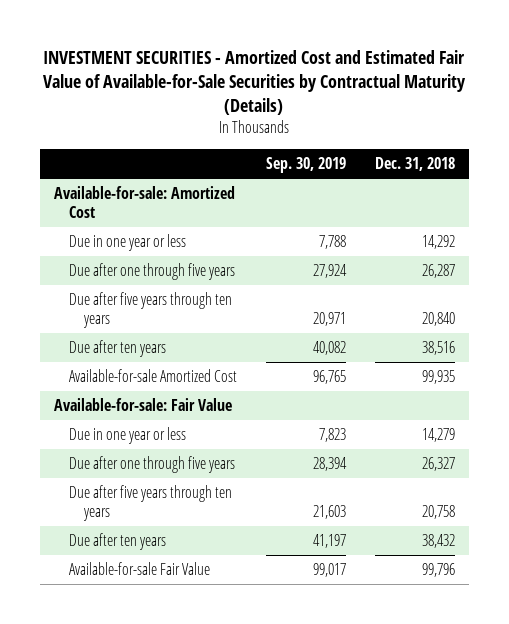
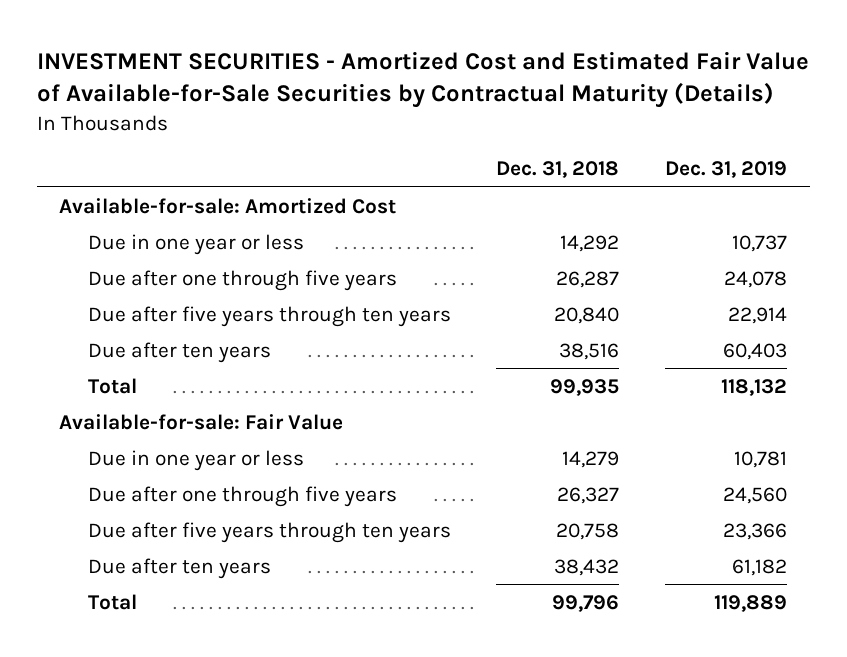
[265,157,346,174] Sep. 30, 2019 -> none
none -> [665,161,788,179] Dec. 31, 2019
[69,369,238,383] Available-for-sale Amortized Cost -> [87,377,137,394] Total
[69,562,211,576] Available-for-sale Fair Value -> [87,593,137,610] Total

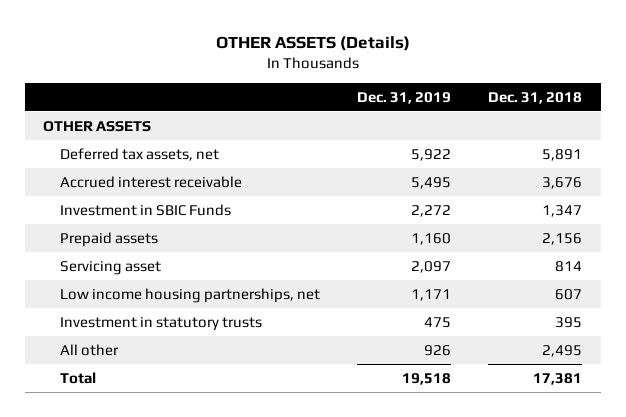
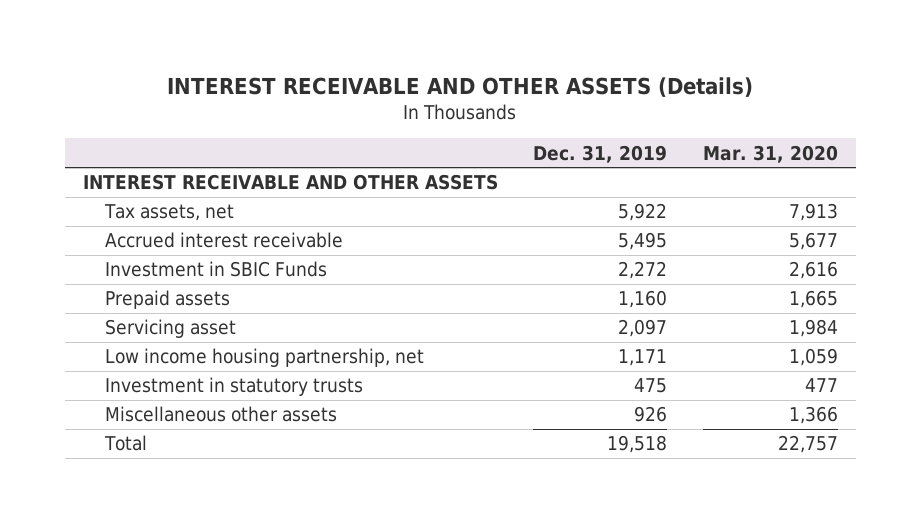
[215,35,410,51] OTHER ASSETS (Details) -> [167,76,754,97] INTEREST RECEIVABLE AND OTHER ASSETS (Details)
[488,91,583,104] Dec. 31, 2018 -> none
none -> [703,144,839,163] Mar. 31, 2020
[43,120,152,132] OTHER ASSETS -> none
none -> [82,174,498,191] INTEREST RECEIVABLE AND OTHER ASSETS
[59,147,219,161] Deferred tax assets, net -> [103,204,234,222] Tax assets, net
[59,287,320,303] Low income housing partnerships, net -> [104,348,424,368] Low income housing partnership, net
[59,343,119,356] All other -> [104,406,337,423] Miscellaneous other assets

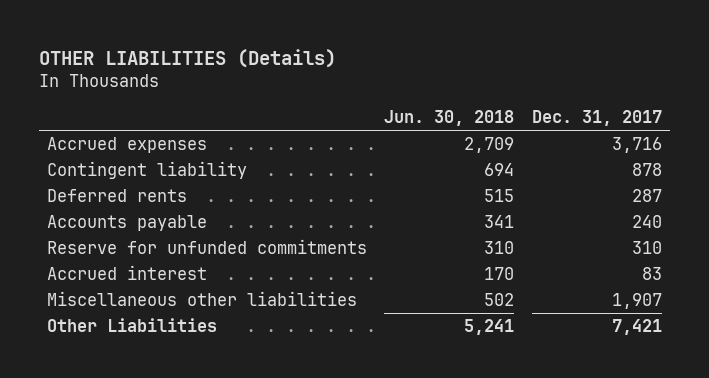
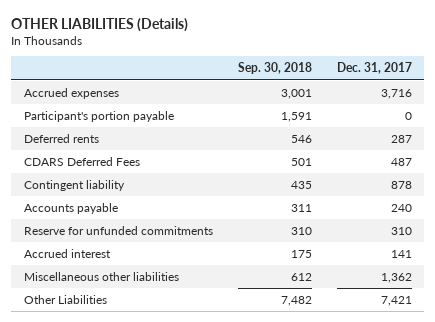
[384,110,515,127] Jun. 30, 2018 -> none
none -> [237,62,312,75] Sep. 30, 2018
none -> [23,110,174,122] Participant's portion payable
none -> [23,156,140,166] CDARS Deferred Fees
[47,161,248,180] Contingent liability -> [23,179,125,191] Contingent liability
[641,267,662,281] 83 -> [390,249,412,258] 141
[611,293,662,310] 1,907 -> [380,272,412,283] 1,362

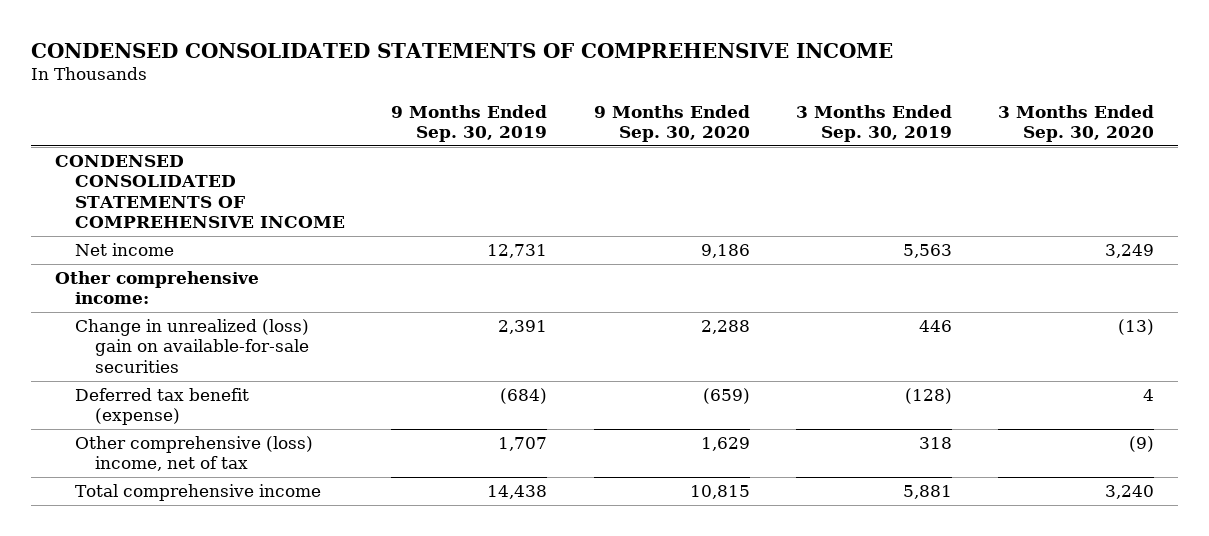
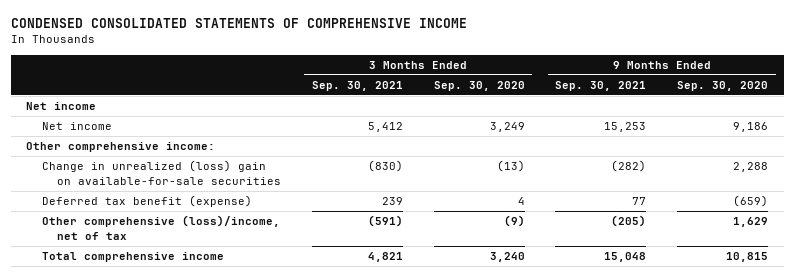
[391,104,548,142] 9 Months Ended Sep. 30, 2019 -> none
[796,104,953,142] 3 Months Ended Sep. 30, 2019 -> none
none -> [311,80,403,91] Sep. 30, 2021
none -> [555,80,647,91] Sep. 30, 2021
[54,155,345,228] CONDENSED CONSOLIDATED STATEMENTS OF COMPREHENSIVE INCOME -> none
none -> [26,102,97,111] Net income
[74,436,313,472] Other comprehensive (loss) income, net of tax -> [41,215,280,240] Other comprehensive (loss)/income, net of tax

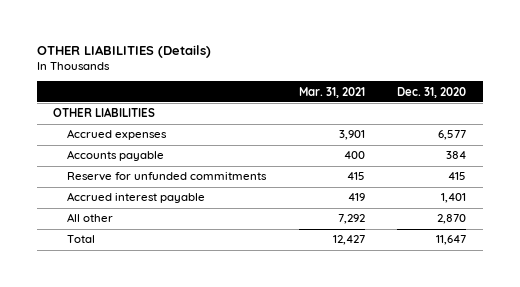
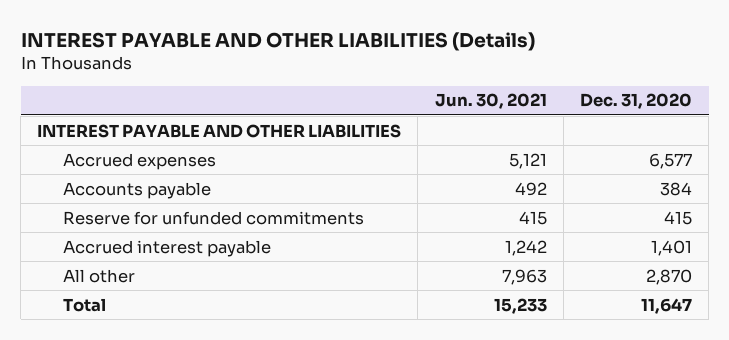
[37,44,212,58] OTHER LIABILITIES (Details) -> [20,31,535,51] INTEREST PAYABLE AND OTHER LIABILITIES (Details)
[298,86,365,98] Mar. 31, 2021 -> none
none -> [434,93,547,110] Jun. 30, 2021
[53,107,156,118] OTHER LIABILITIES -> [37,123,402,138] INTEREST PAYABLE AND OTHER LIABILITIES

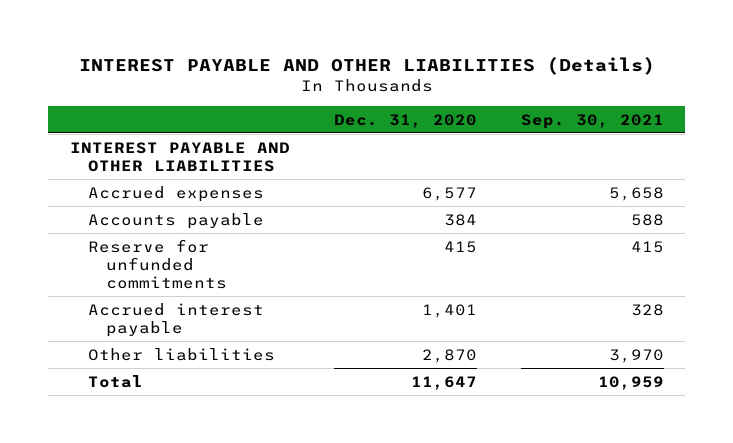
[434,93,547,110] Jun. 30, 2021 -> none
none -> [520,113,664,129] Sep. 30, 2021
[62,268,135,283] All other -> [87,347,275,361] Other liabilities

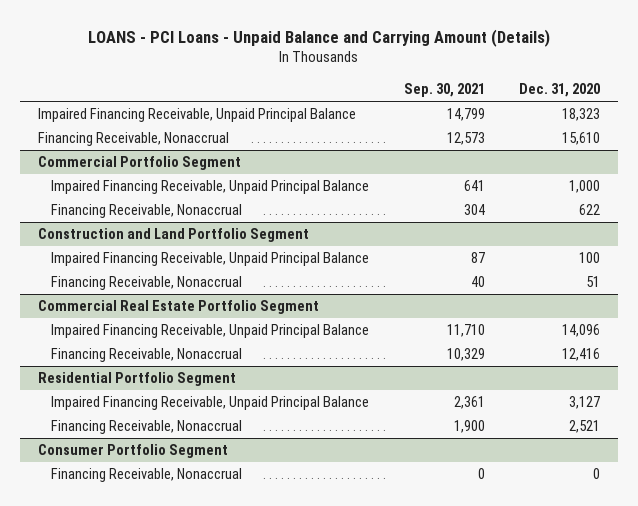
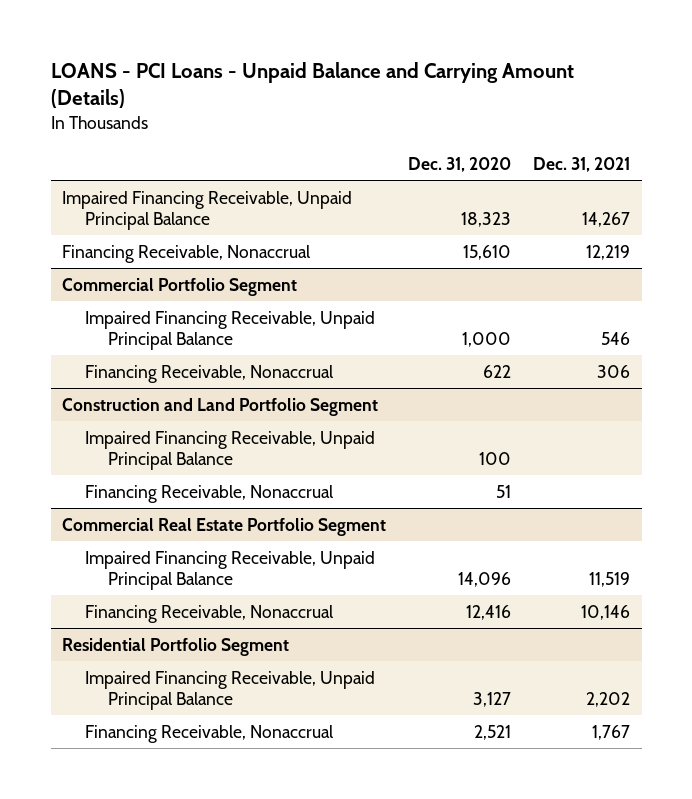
[403,83,485,98] Sep. 30, 2021 -> none
none -> [533,156,631,172] Dec. 31, 2021
[37,444,228,459] Consumer Portfolio Segment -> none
[50,468,242,483] Financing Receivable, Nonaccrual -> none

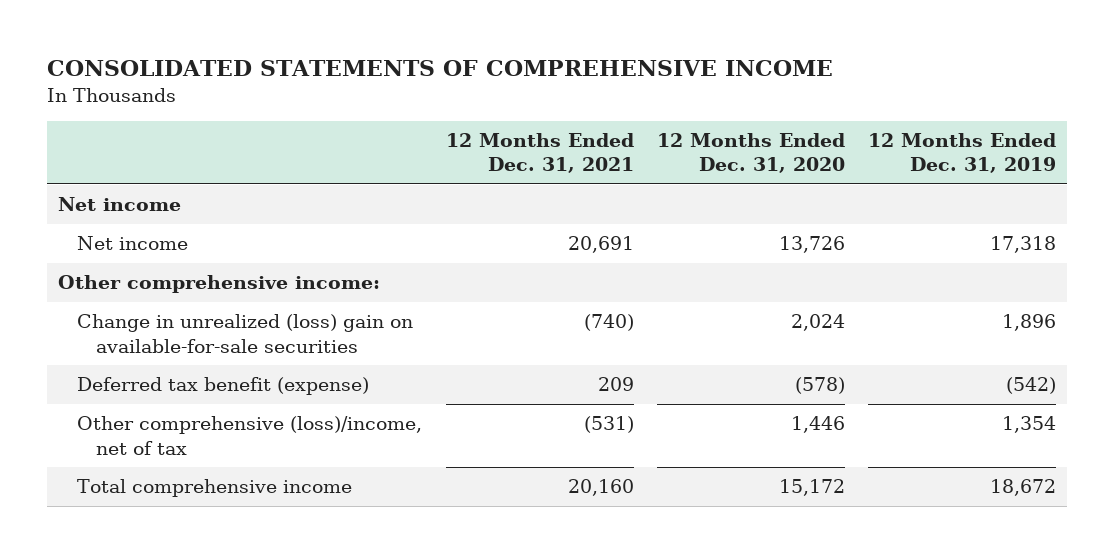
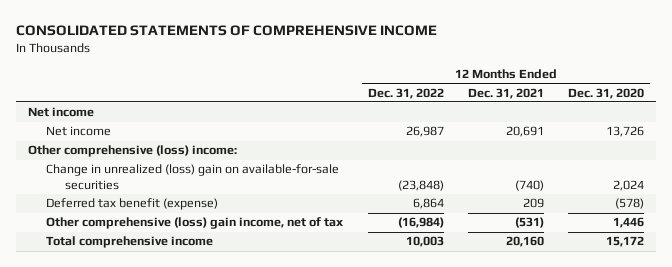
[867,132,1056,174] 12 Months Ended Dec. 31, 2019 -> none
none -> [367,87,444,99] Dec. 31, 2022
[58,275,381,294] Other comprehensive income: -> [27,145,237,158] Other comprehensive (loss) income:
[77,416,423,455] Other comprehensive (loss)/income, net of tax -> [46,217,344,230] Other comprehensive (loss) gain income, net of tax

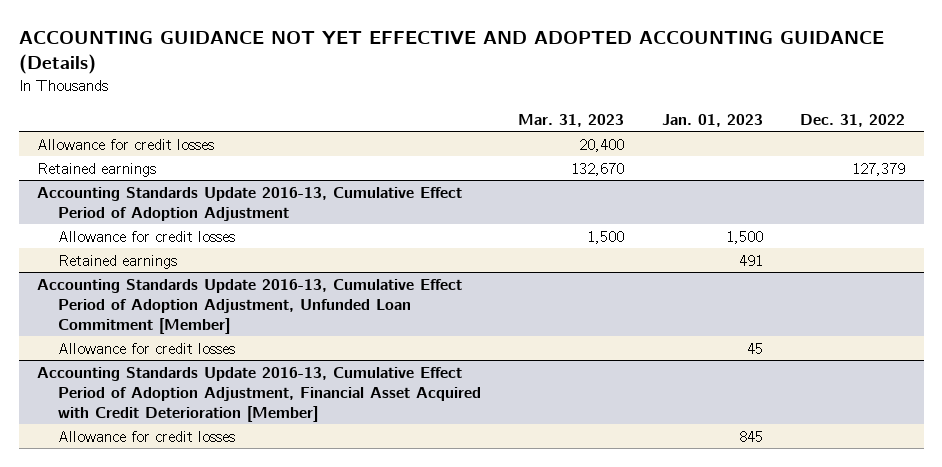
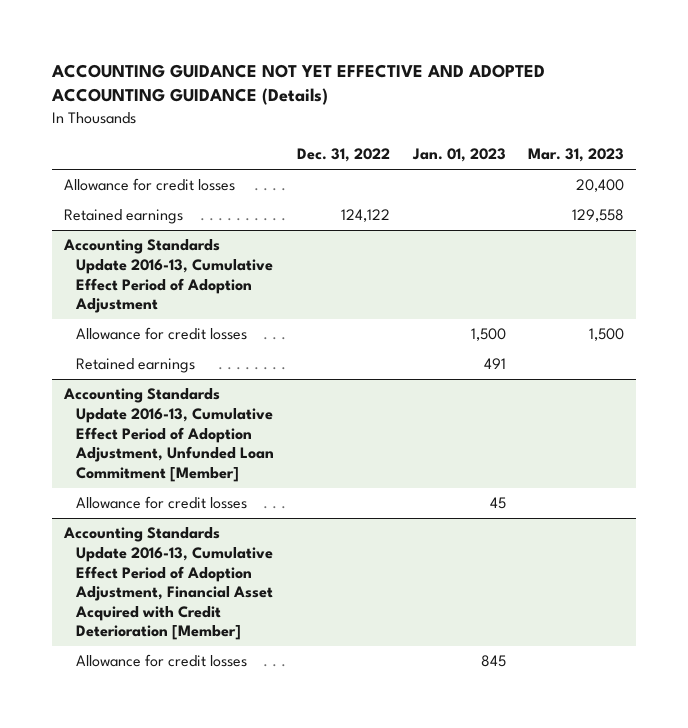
[571,162,625,176] 132,670 -> [572,209,625,223] 129,558
[851,162,905,176] 127,379 -> [340,209,390,223] 124,122

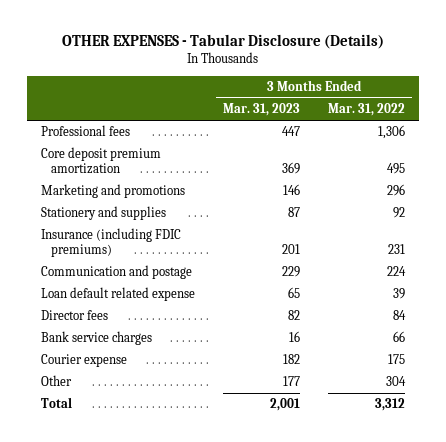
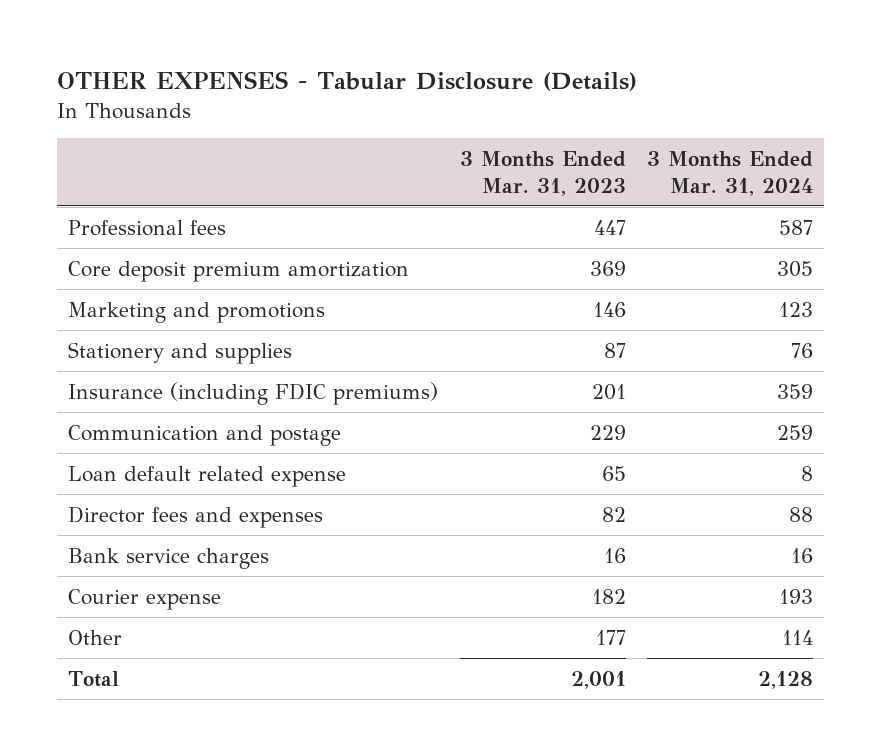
[328,103,406,117] Mar. 31, 2022 -> none
none -> [647,151,814,196] 3 Months Ended Mar. 31, 2024
[41,310,109,321] Director fees -> [67,505,323,528] Director fees and expenses

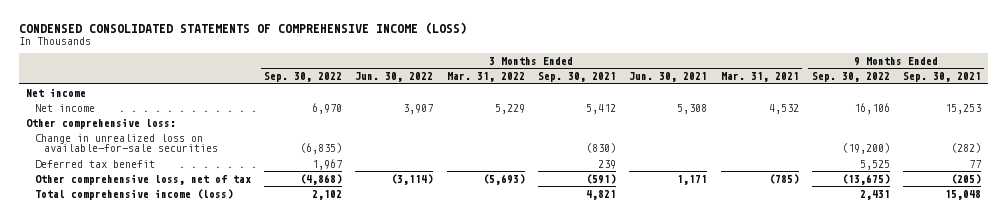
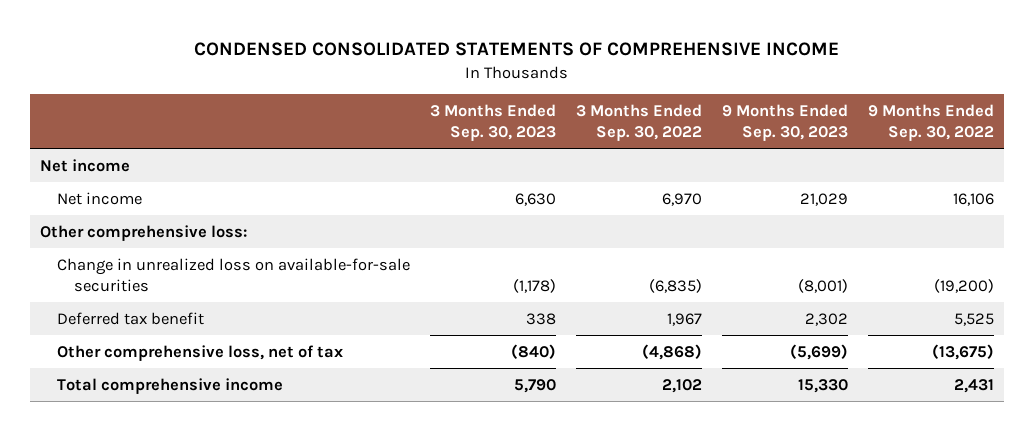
[19,21,468,34] CONDENSED CONSOLIDATED STATEMENTS OF COMPREHENSIVE INCOME (LOSS) -> [193,42,839,57] CONDENSED CONSOLIDATED STATEMENTS OF COMPREHENSIVE INCOME
[355,72,434,83] Jun. 30, 2022 -> none
[446,72,525,83] Mar. 31, 2022 -> none
[537,72,616,83] Sep. 30, 2021 -> none
[629,72,708,83] Jun. 30, 2021 -> none
[720,72,799,83] Mar. 31, 2021 -> none
[903,72,982,83] Sep. 30, 2021 -> none
none -> [430,103,557,141] 3 Months Ended Sep. 30, 2023
none -> [722,103,849,141] 9 Months Ended Sep. 30, 2023
[34,188,233,200] Total comprehensive income (loss) -> [57,377,284,394] Total comprehensive income

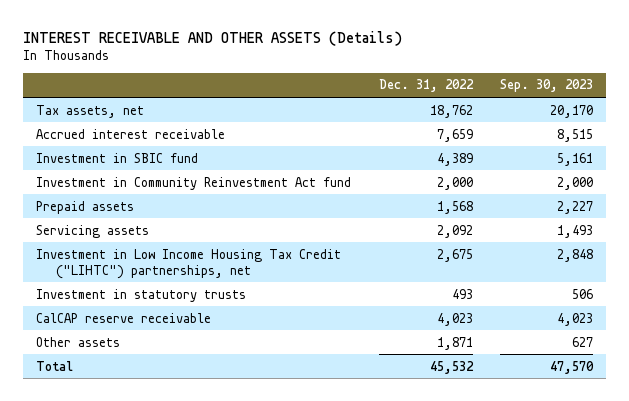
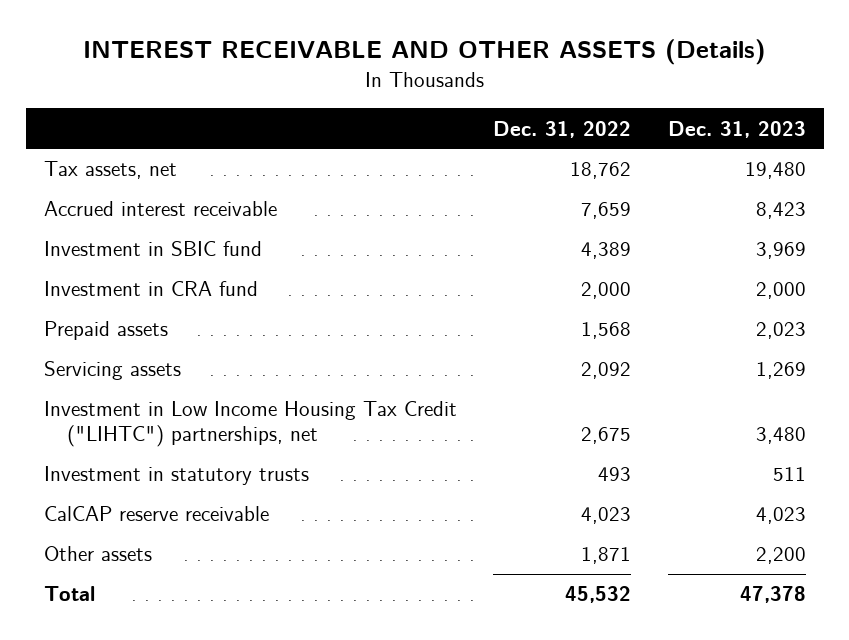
[499,79,593,93] Sep. 30, 2023 -> none
none -> [667,120,806,138] Dec. 31, 2023
[36,176,352,190] Investment in Community Reinvestment Act fund -> [43,281,258,297] Investment in CRA fund

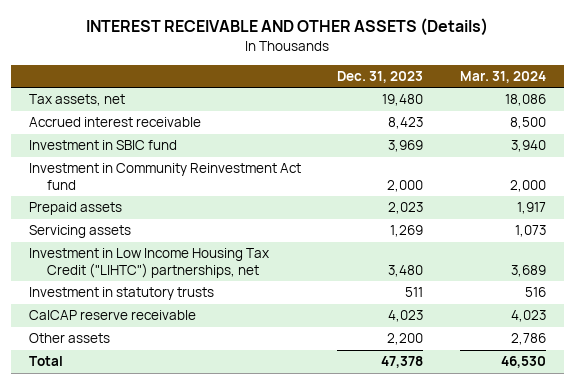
[493,120,632,138] Dec. 31, 2022 -> none
none -> [459,70,546,83] Mar. 31, 2024
[43,281,258,297] Investment in CRA fund -> [29,163,302,190] Investment in Community Reinvestment Act fund

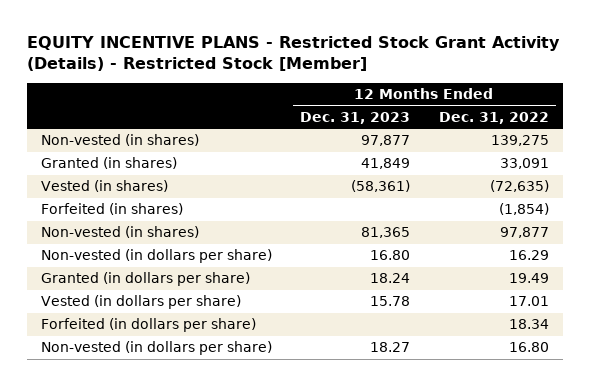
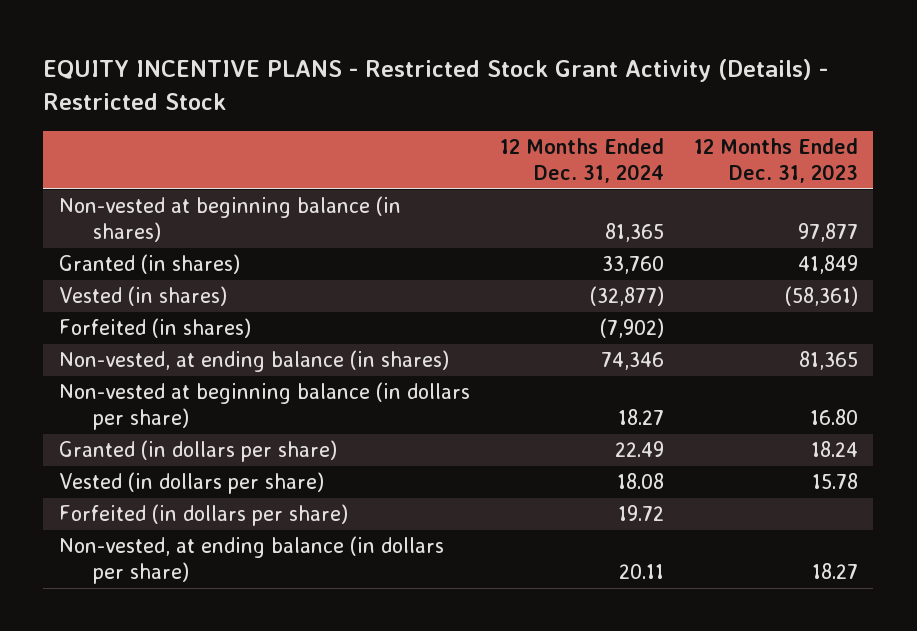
[26,36,560,72] EQUITY INCENTIVE PLANS - Restricted Stock Grant Activity (Details) - Restricted Stock [Member] -> [43,58,829,110] EQUITY INCENTIVE PLANS - Restricted Stock Grant Activity (Details) - Restricted Stock
[438,111,549,124] Dec. 31, 2022 -> none
none -> [499,138,664,184] 12 Months Ended Dec. 31, 2024
[41,134,200,147] Non-vested (in shares) -> [58,196,401,243] Non-vested at beginning balance (in shares)
[41,226,200,239] Non-vested (in shares) -> [58,350,449,373] Non-vested, at ending balance (in shares)
[41,249,273,264] Non-vested (in dollars per share) -> [58,382,470,431] Non-vested at beginning balance (in dollars per share)
[41,341,273,356] Non-vested (in dollars per share) -> [58,536,444,585] Non-vested, at ending balance (in dollars per share)

